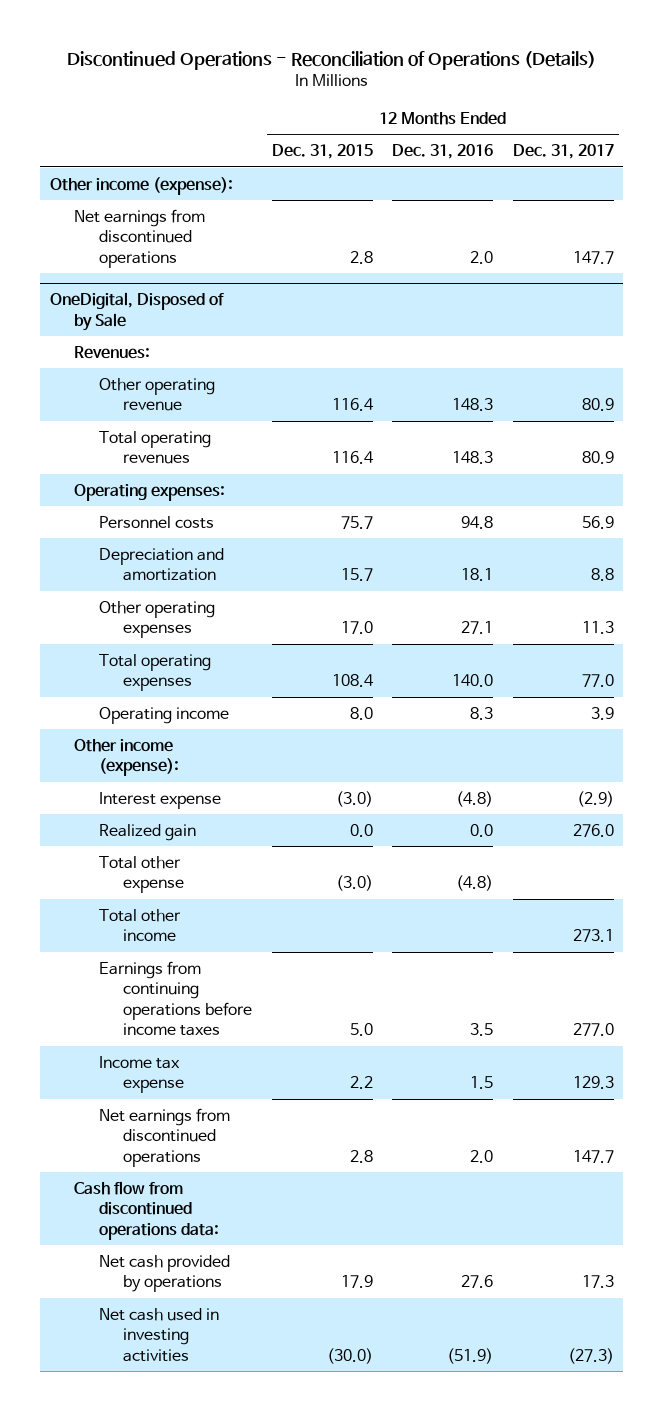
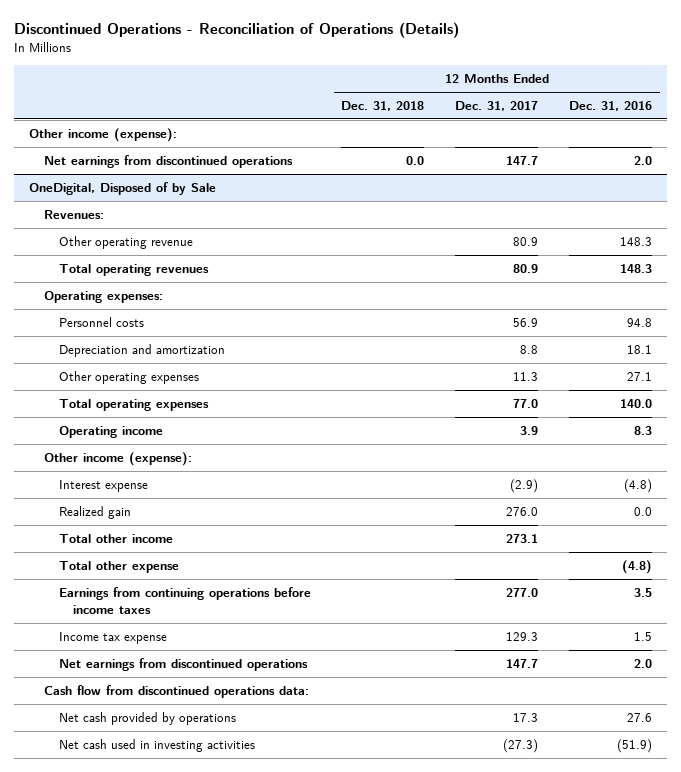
[271,144,373,160] Dec. 31, 2015 -> none
none -> [341,100,425,111] Dec. 31, 2018
[98,855,185,894] Total other expense -> [58,560,179,573] Total other expense

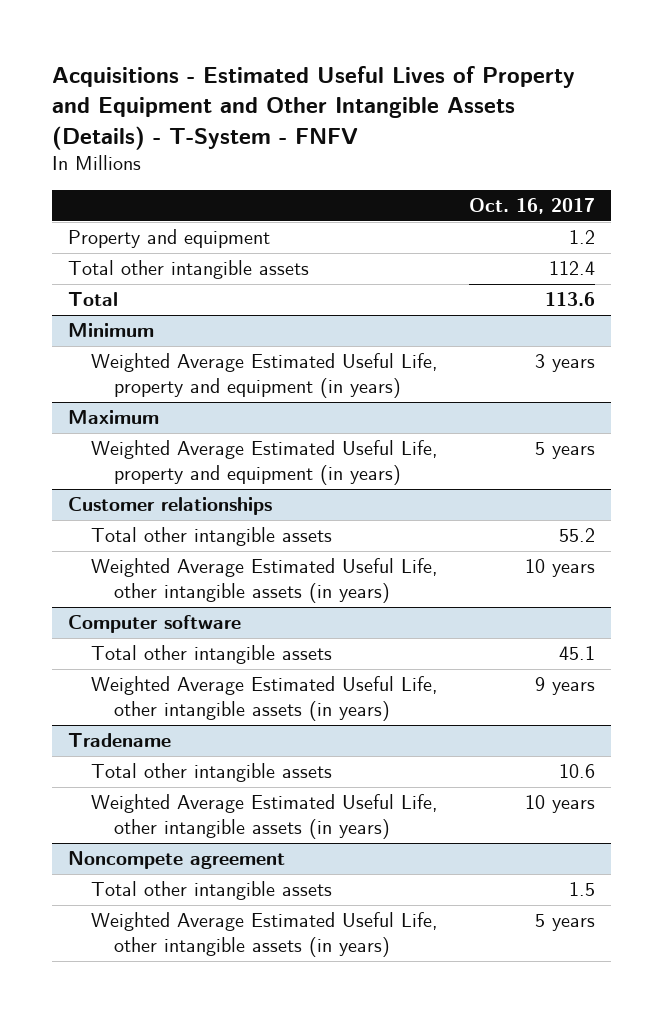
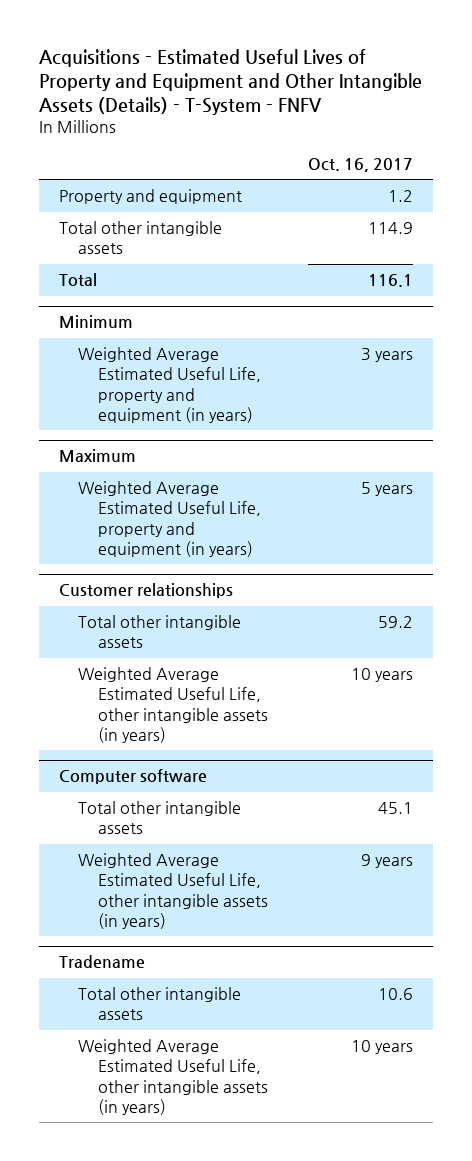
[549,261,596,276] 112.4 -> [368,222,414,235] 114.9
[545,292,596,307] 113.6 -> [368,274,414,288] 116.1
[559,528,596,543] 55.2 -> [378,616,414,629] 59.2
[67,851,285,870] Noncompete agreement -> none
[90,881,332,901] Total other intangible assets -> none
[90,912,438,958] Weighted Average Estimated Useful Life, other intangible assets (in years) -> none

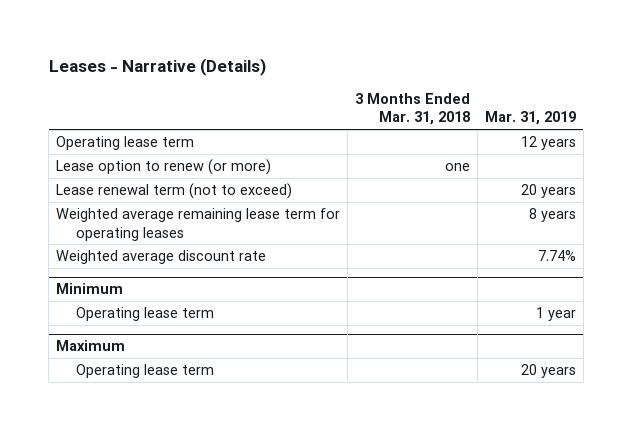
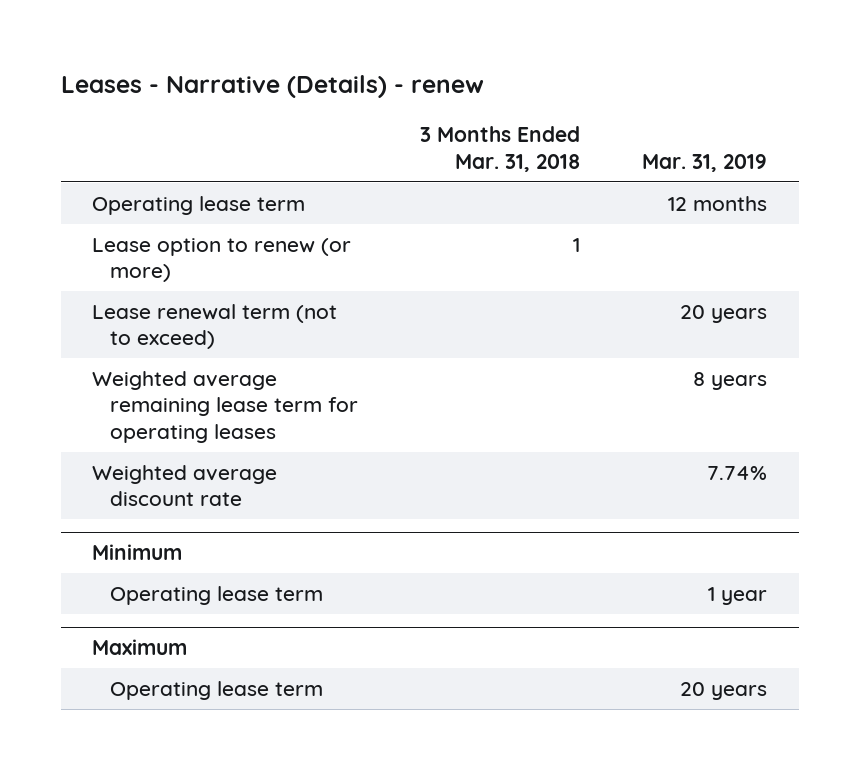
[48,57,266,76] Leases - Narrative (Details) -> [60,75,484,99] Leases - Narrative (Details) - renew
[520,136,576,151] 12 years -> [668,195,768,211] 12 months
[445,163,471,172] one -> [573,237,581,252] 1

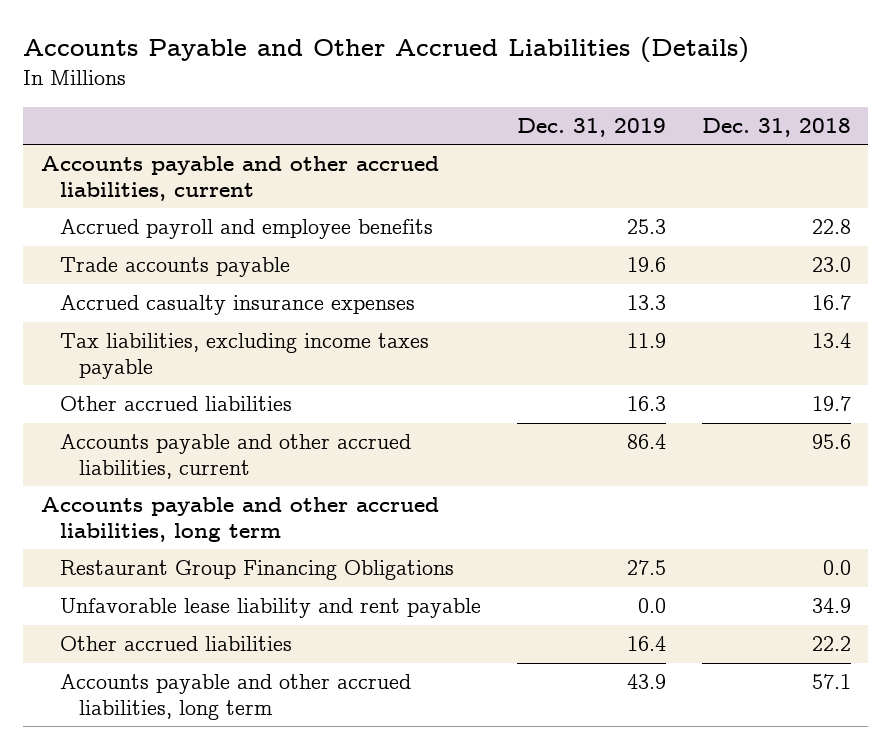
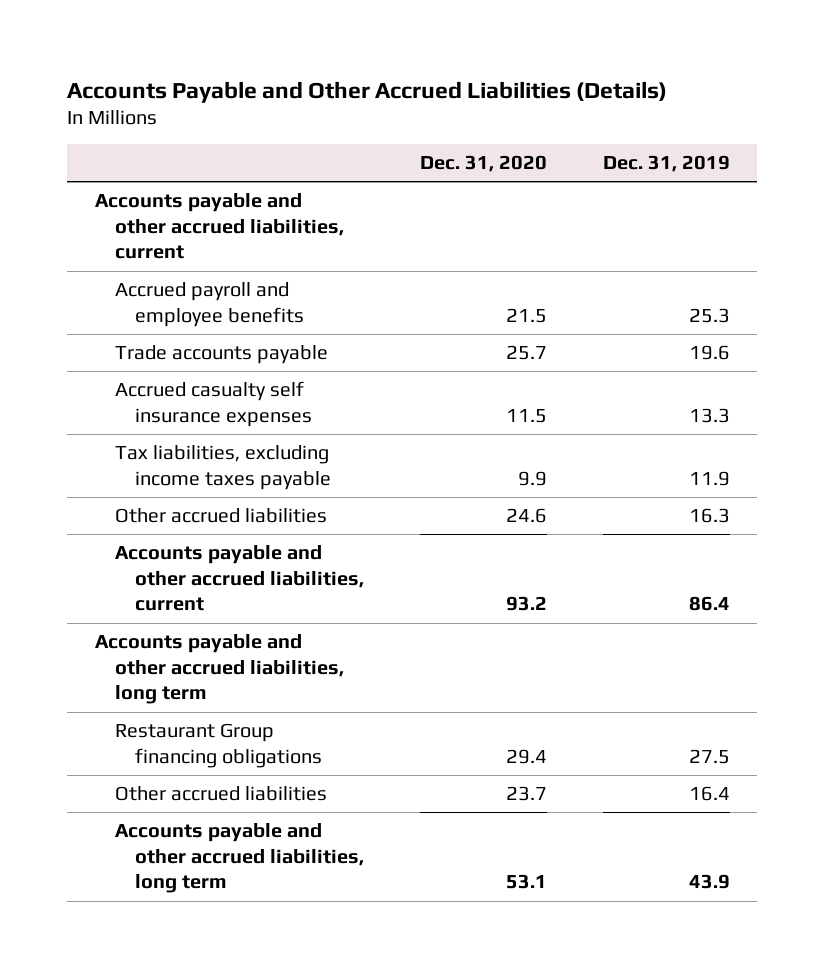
[701,117,851,137] Dec. 31, 2018 -> none
none -> [419,155,547,173] Dec. 31, 2020
[60,295,416,316] Accrued casualty insurance expenses -> [114,381,312,427] Accrued casualty self insurance expenses
[60,598,482,619] Unfavorable lease liability and rent payable -> none
[60,560,455,581] Restaurant Group Financing Obligations -> [114,723,322,768] Restaurant Group financing obligations

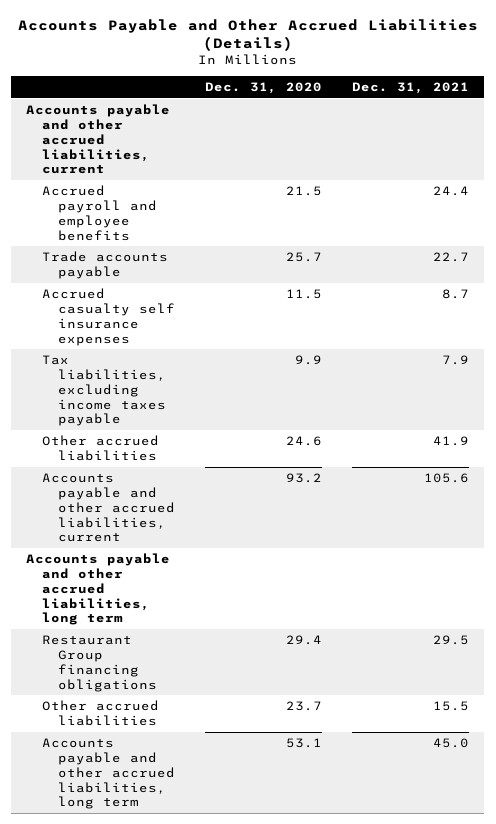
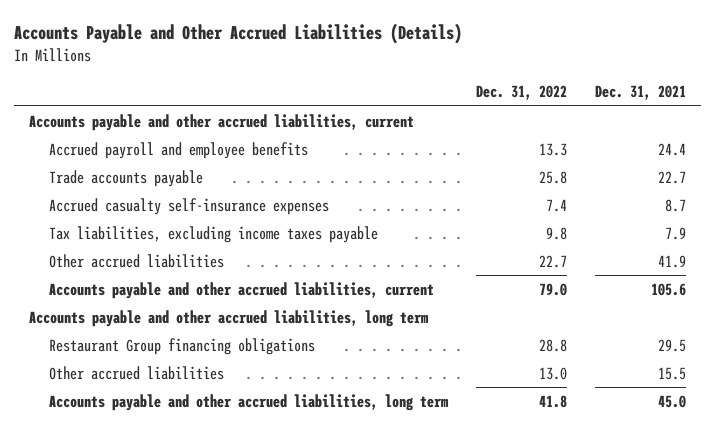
[204,82,322,95] Dec. 31, 2020 -> none
none -> [476,85,568,101] Dec. 31, 2022
[42,288,175,346] Accrued casualty self insurance expenses -> [48,197,329,215] Accrued casualty self-insurance expenses

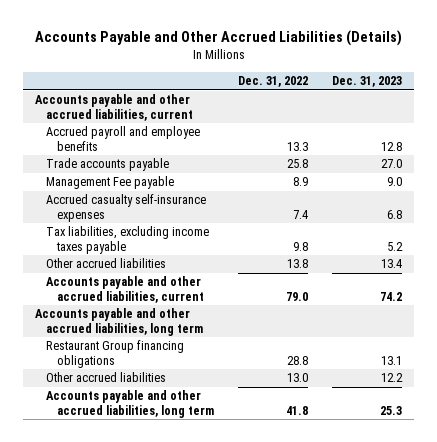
[595,85,687,101] Dec. 31, 2021 -> none
none -> [332,76,403,88] Dec. 31, 2023
none -> [46,176,175,190] Management Fee payable
[539,254,568,268] 22.7 -> [287,259,309,269] 13.8

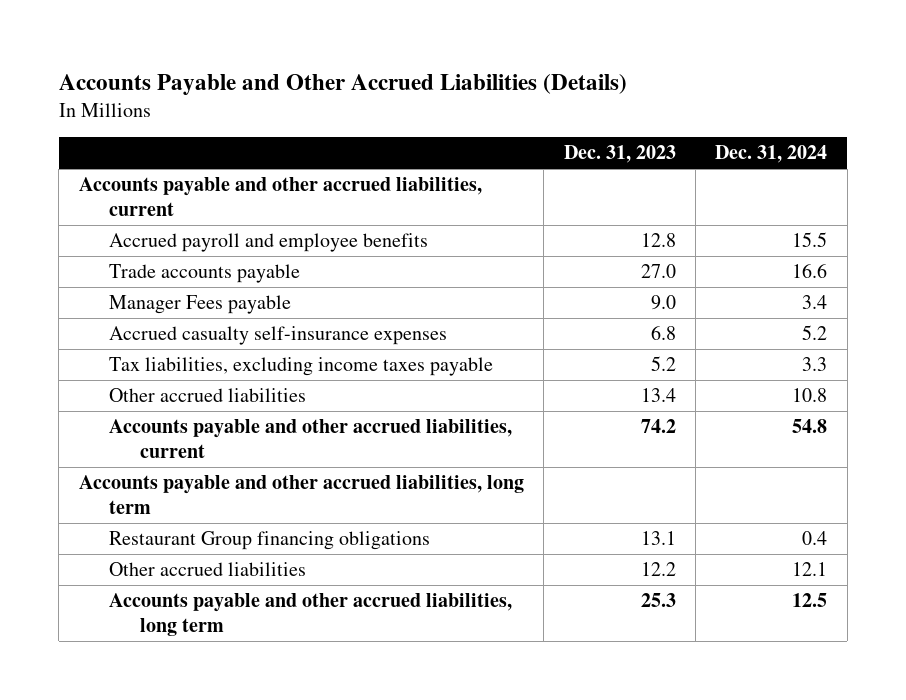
[238,76,309,88] Dec. 31, 2022 -> none
none -> [715,145,828,164] Dec. 31, 2024
[46,176,175,190] Management Fee payable -> [109,295,292,315] Manager Fees payable

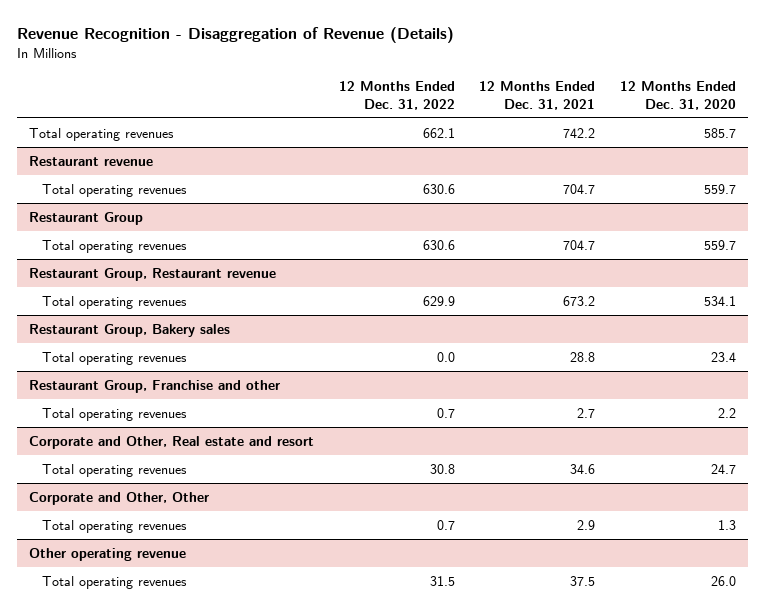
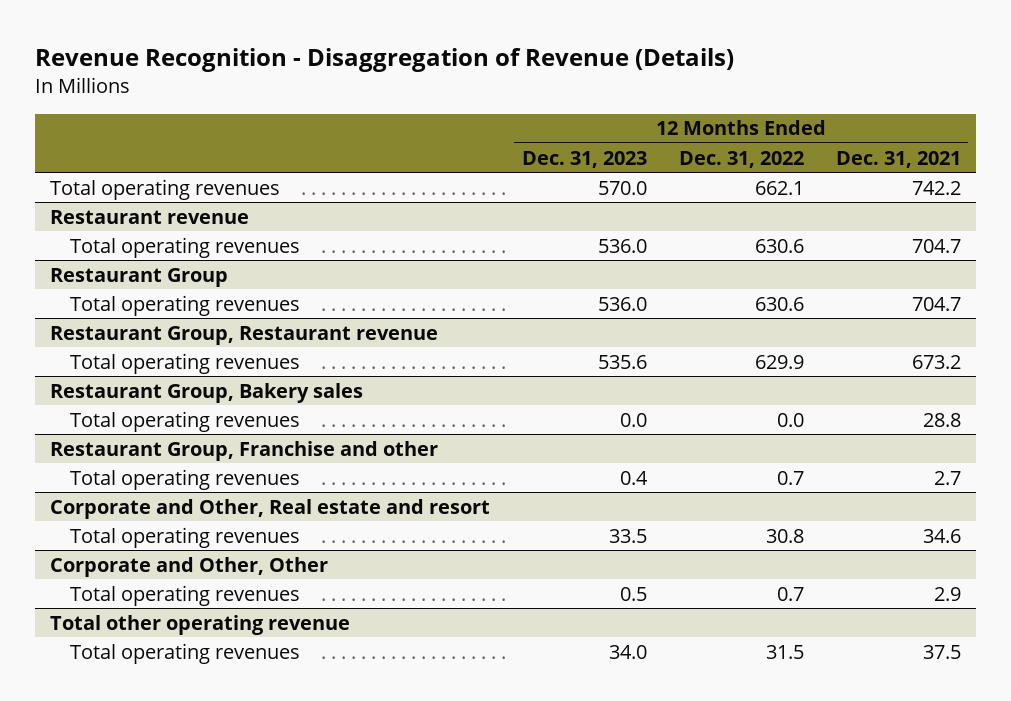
[619,80,736,110] 12 Months Ended Dec. 31, 2020 -> none
none -> [522,150,648,168] Dec. 31, 2023
[29,547,187,561] Other operating revenue -> [50,614,351,635] Total other operating revenue

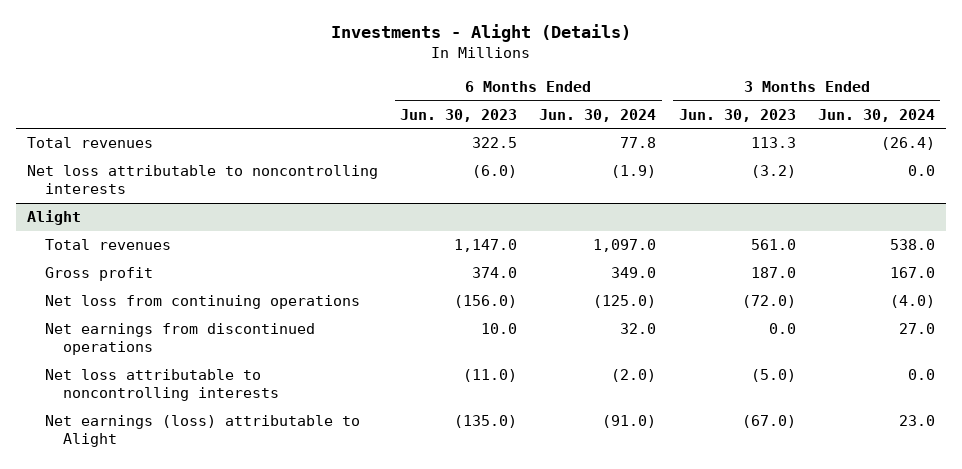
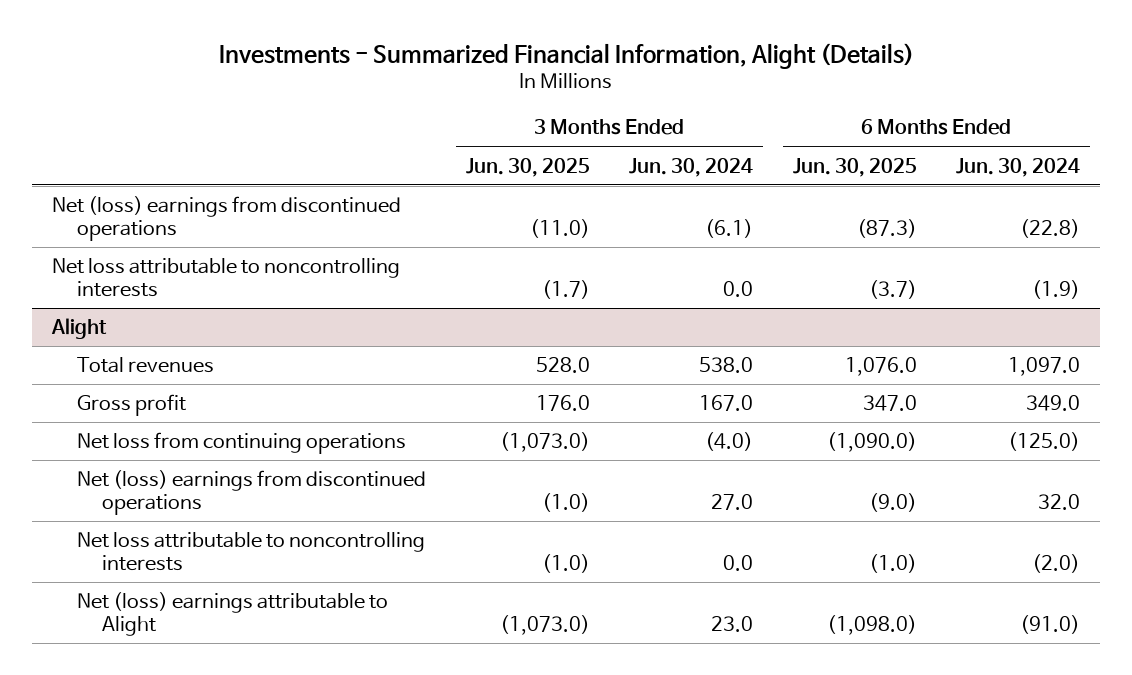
[330,24,631,43] Investments - Alight (Details) -> [218,43,914,70] Investments - Summarized Financial Information, Alight (Details)
[400,108,518,122] Jun. 30, 2023 -> none
[678,108,796,122] Jun. 30, 2023 -> none
none -> [465,157,590,177] Jun. 30, 2025
none -> [792,157,917,177] Jun. 30, 2025
[27,137,154,149] Total revenues -> none
none -> [51,196,401,242] Net (loss) earnings from discontinued operations
[45,323,316,355] Net earnings from discontinued operations -> [76,470,426,516] Net (loss) earnings from discontinued operations
[45,415,361,447] Net earnings (loss) attributable to Alight -> [76,592,388,637] Net (loss) earnings attributable to Alight

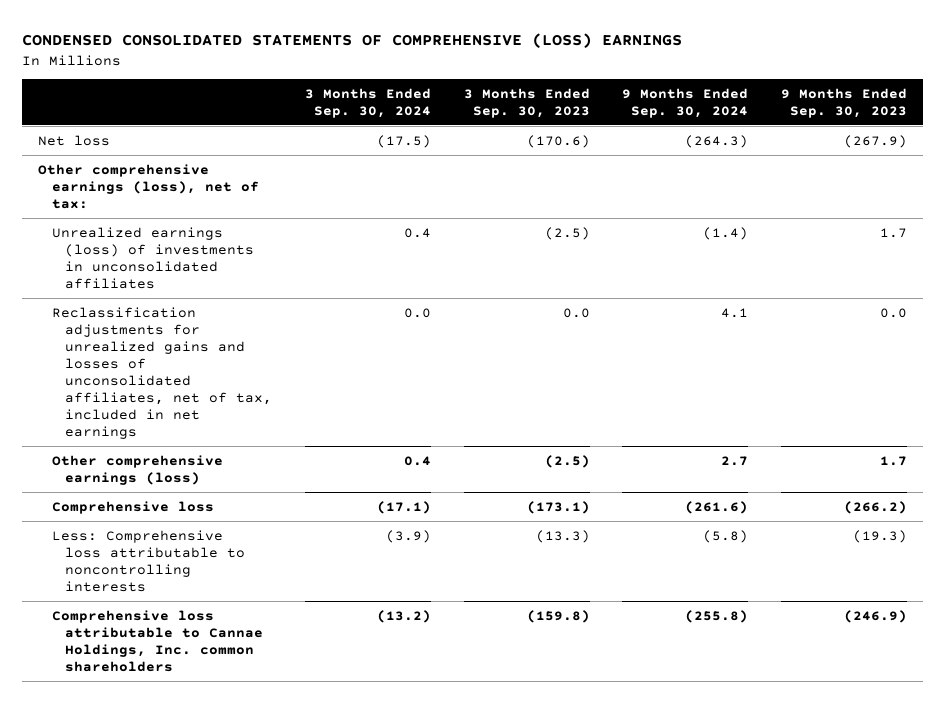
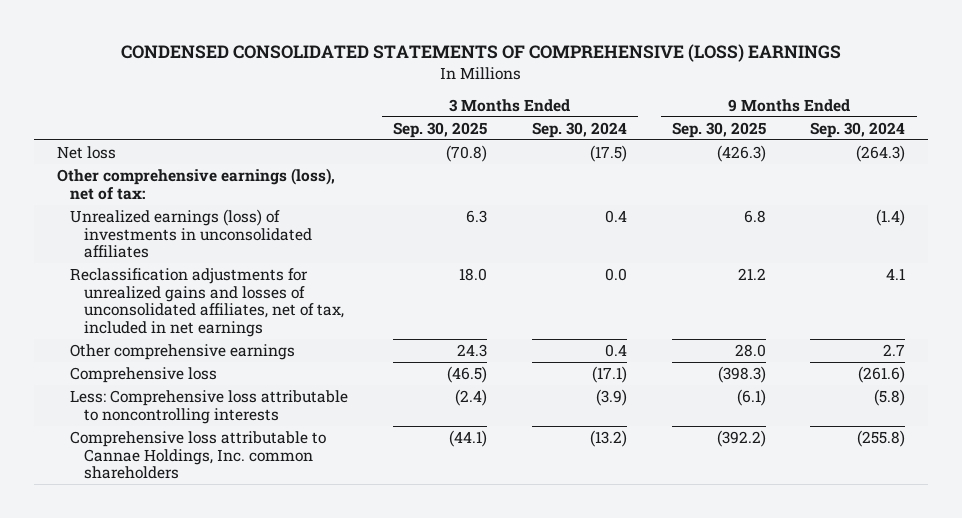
[463,87,590,118] 3 Months Ended Sep. 30, 2023 -> none
[780,87,907,118] 9 Months Ended Sep. 30, 2023 -> none
none -> [393,121,488,138] Sep. 30, 2025
none -> [671,121,766,138] Sep. 30, 2025
[51,454,223,485] Other comprehensive earnings (loss) -> [70,343,296,360] Other comprehensive earnings

